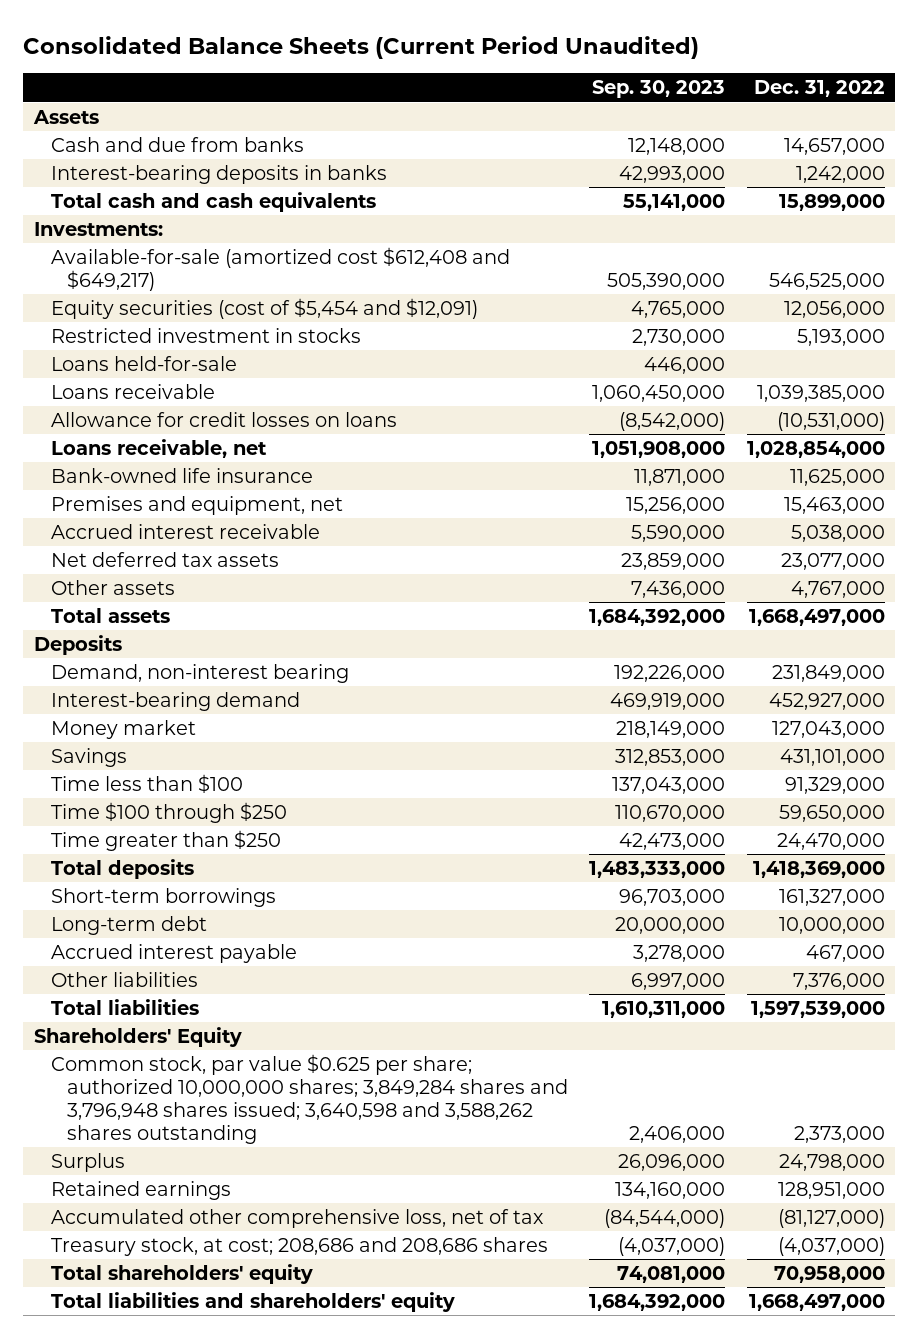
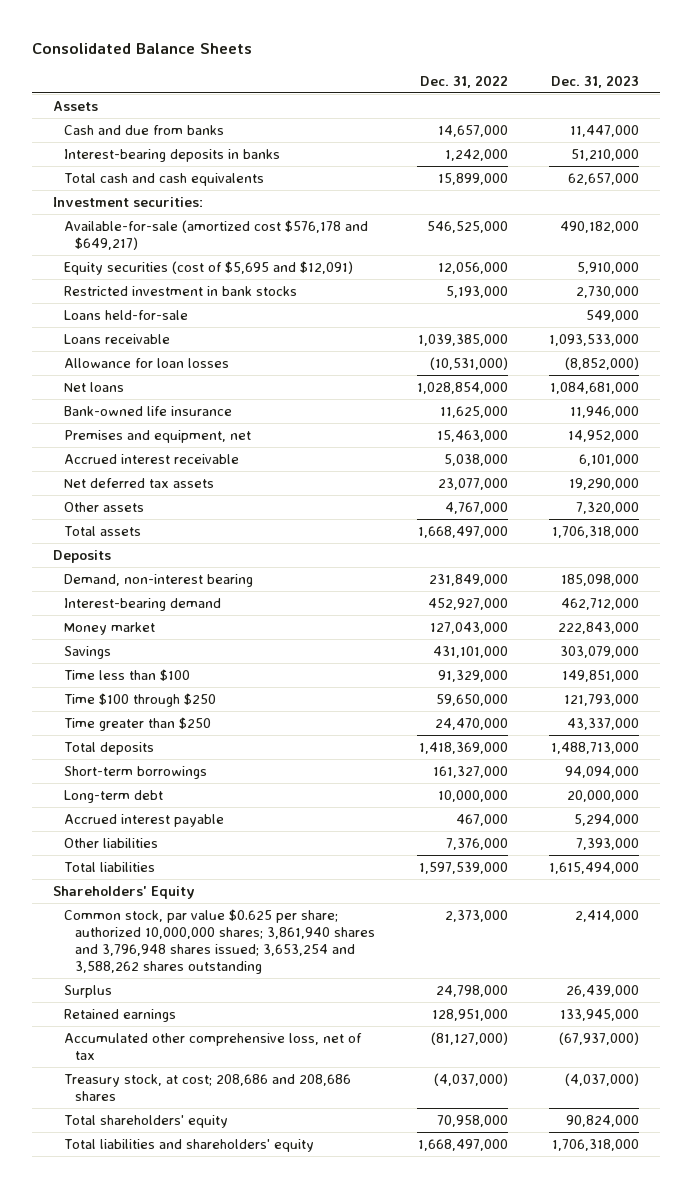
[23,35,700,59] Consolidated Balance Sheets (Current Period Unaudited) -> [31,43,252,55] Consolidated Balance Sheets
[592,80,726,99] Sep. 30, 2023 -> none
none -> [551,74,640,88] Dec. 31, 2023
[33,221,163,236] Investments: -> [52,197,203,208] Investment securities:
[50,246,510,291] Available-for-sale (amortized cost $612,408 and $649,217) -> [63,220,368,251] Available-for-sale (amortized cost $576,178 and $649,217)
[50,297,478,319] Equity securities (cost of $5,454 and $12,091) -> [63,261,353,276] Equity securities (cost of $5,695 and $12,091)
[50,327,361,343] Restricted investment in stocks -> [63,286,297,297] Restricted investment in bank stocks
[50,411,397,427] Allowance for credit losses on loans -> [63,358,229,369] Allowance for loan losses
[50,438,267,458] Loans receivable, net -> [63,382,124,393] Net loans
[50,1053,569,1144] Common stock, par value $0.625 per share; authorized 10,000,000 shares; 3,849,284 shares and 3,796,948 shares issued; 3,640,598 and 3,588,262 shares outstanding -> [63,909,376,975] Common stock, par value $0.625 per share; authorized 10,000,000 shares; 3,861,940 shares and 3,796,948 shares issued; 3,653,254 and 3,588,262 shares outstanding

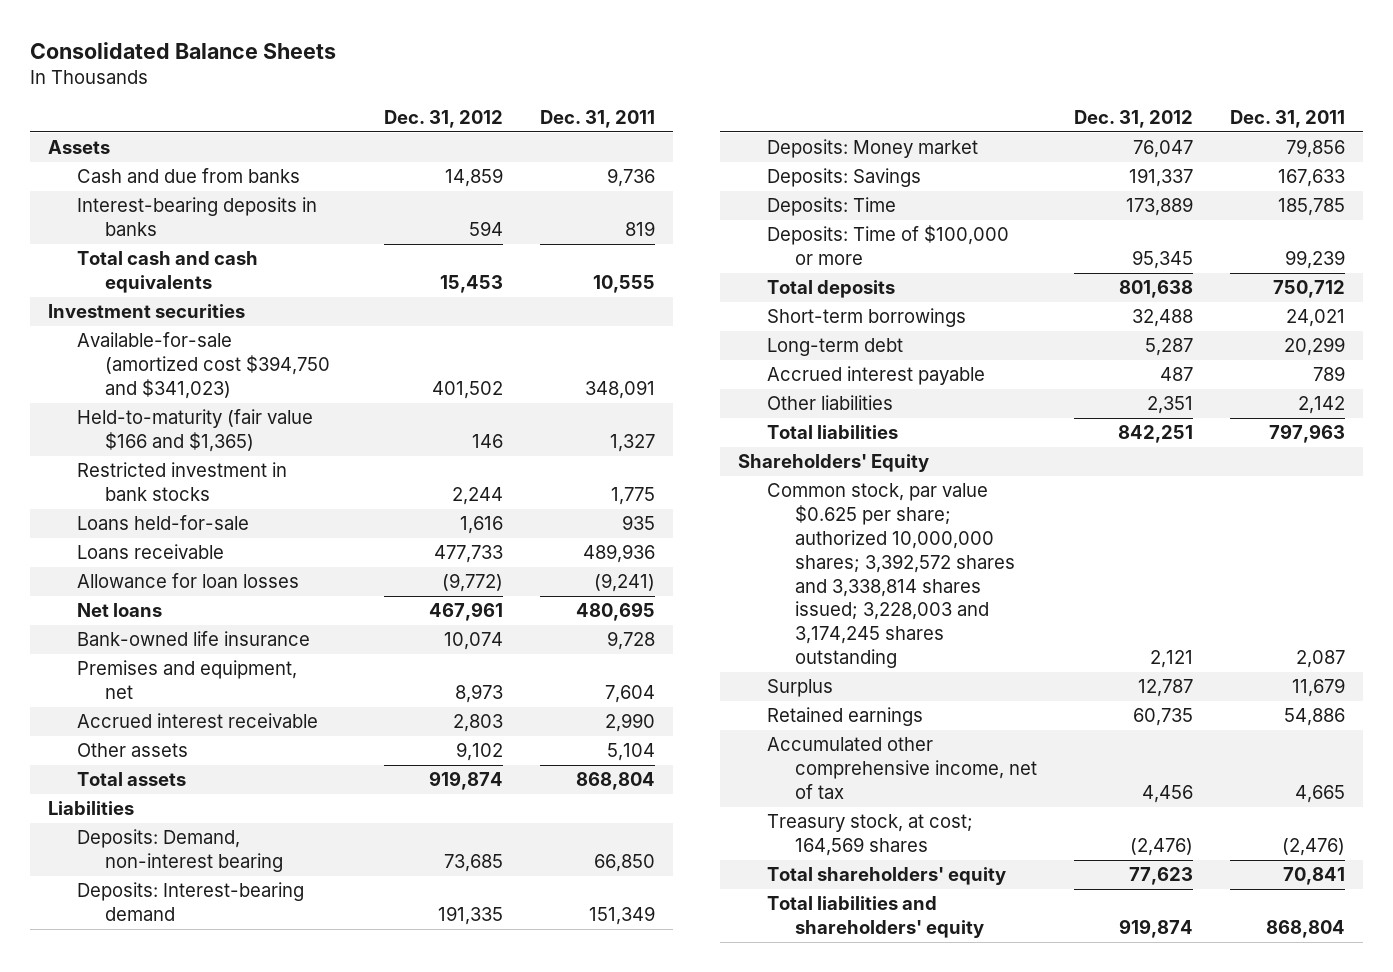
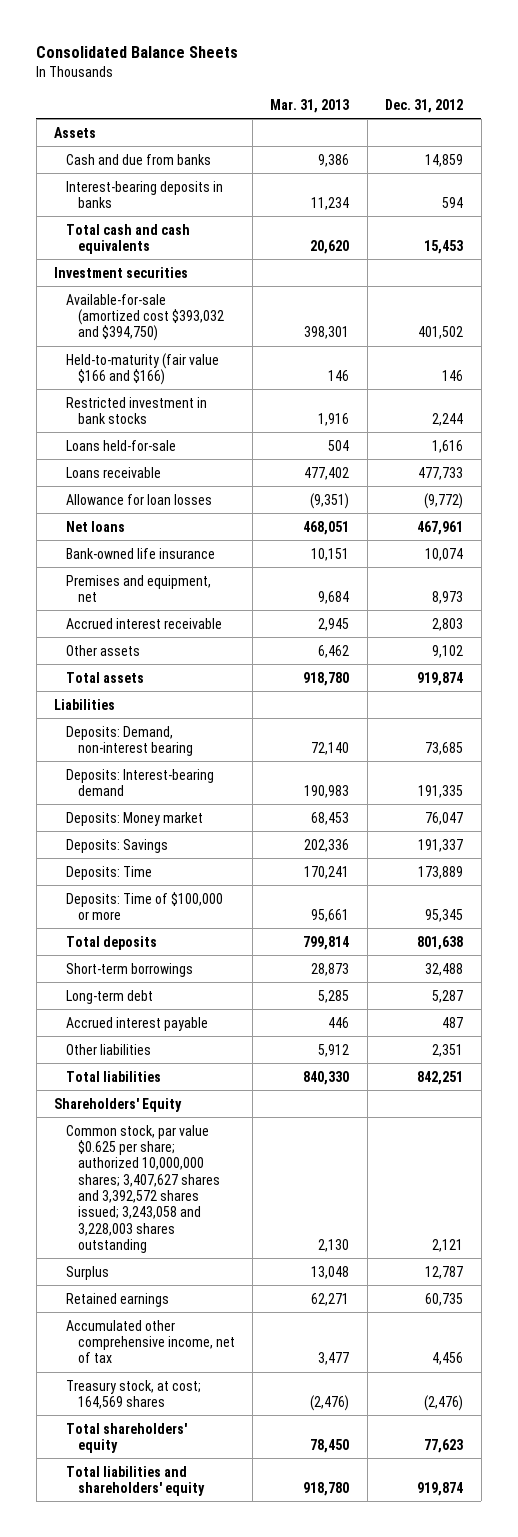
[539,110,655,129] Dec. 31, 2011 -> none
none -> [270,98,350,113] Mar. 31, 2013
[76,332,331,399] Available-for-sale (amortized cost $394,750 and $341,023) -> [66,293,224,342] Available-for-sale (amortized cost $393,032 and $394,750)
[76,409,313,453] Held-to-maturity (fair value $166 and $1,365) -> [66,352,220,385] Held-to-maturity (fair value $166 and $166)
[766,483,1016,668] Common stock, par value $0.625 per share; authorized 10,000,000 shares; 3,392,572 shares and 3,338,814 shares issued; 3,228,003 and 3,174,245 shares outstanding -> [66,1124,220,1253] Common stock, par value $0.625 per share; authorized 10,000,000 shares; 3,407,627 shares and 3,392,572 shares issued; 3,243,058 and 3,228,003 shares outstanding

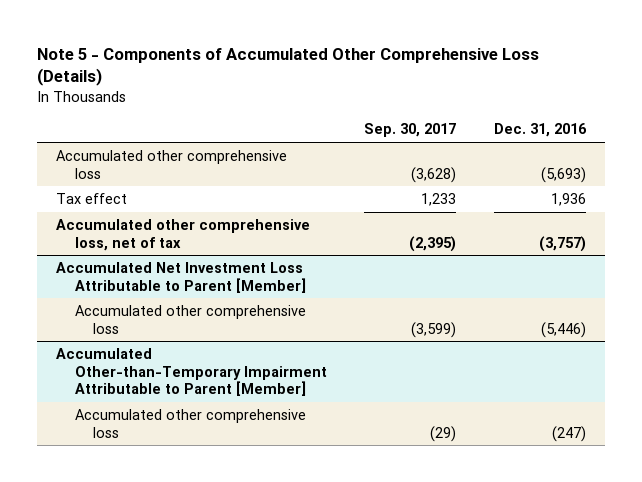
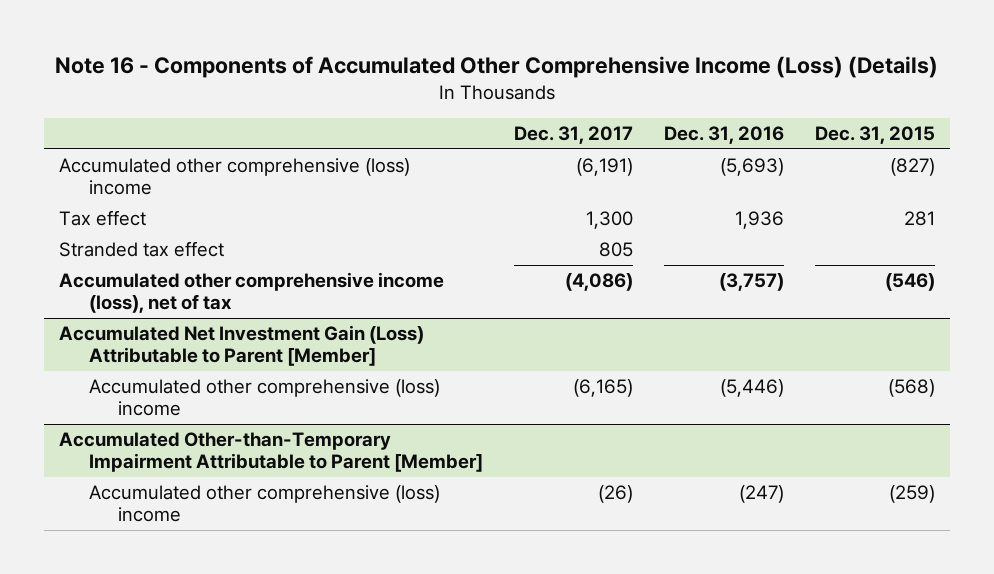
[37,47,540,87] Note 5 - Components of Accumulated Other Comprehensive Loss (Details) -> [54,55,938,78] Note 16 - Components of Accumulated Other Comprehensive Income (Loss) (Details)
[364,123,457,138] Sep. 30, 2017 -> none
none -> [513,125,633,144] Dec. 31, 2017
none -> [814,125,935,144] Dec. 31, 2015
[56,150,288,179] Accumulated other comprehensive loss -> [59,158,411,196] Accumulated other comprehensive (loss) income
none -> [59,241,225,258] Stranded tax effect
[56,219,311,251] Accumulated other comprehensive loss, net of tax -> [59,272,445,314] Accumulated other comprehensive income (loss), net of tax
[56,262,306,293] Accumulated Net Investment Loss Attributable to Parent [Member] -> [59,325,425,367] Accumulated Net Investment Gain (Loss) Attributable to Parent [Member]
[74,305,306,334] Accumulated other comprehensive loss -> [88,379,440,417] Accumulated other comprehensive (loss) income
[74,409,306,438] Accumulated other comprehensive loss -> [88,485,440,523] Accumulated other comprehensive (loss) income

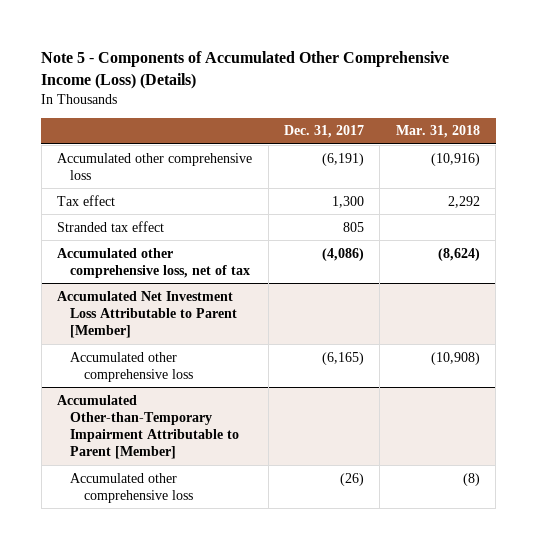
[54,55,938,78] Note 16 - Components of Accumulated Other Comprehensive Income (Loss) (Details) -> [41,51,450,89] Note 5 - Components of Accumulated Other Comprehensive Income (Loss) (Details)
[663,125,784,144] Dec. 31, 2016 -> none
[814,125,935,144] Dec. 31, 2015 -> none
none -> [395,125,480,139] Mar. 31, 2018
[59,158,411,196] Accumulated other comprehensive (loss) income -> [57,152,253,180] Accumulated other comprehensive loss
[59,272,445,314] Accumulated other comprehensive income (loss), net of tax -> [57,247,251,278] Accumulated other comprehensive loss, net of tax
[59,325,425,367] Accumulated Net Investment Gain (Loss) Attributable to Parent [Member] -> [57,290,238,339] Accumulated Net Investment Loss Attributable to Parent [Member]
[88,379,440,417] Accumulated other comprehensive (loss) income -> [70,351,193,382] Accumulated other comprehensive loss
[88,485,440,523] Accumulated other comprehensive (loss) income -> [70,472,193,503] Accumulated other comprehensive loss

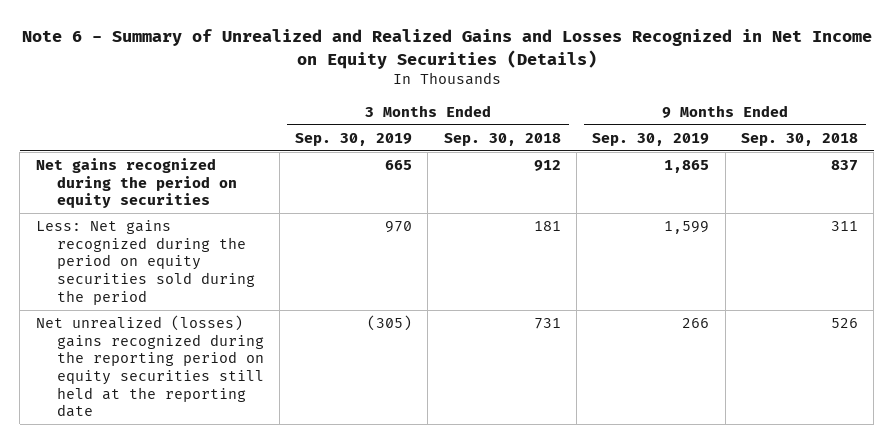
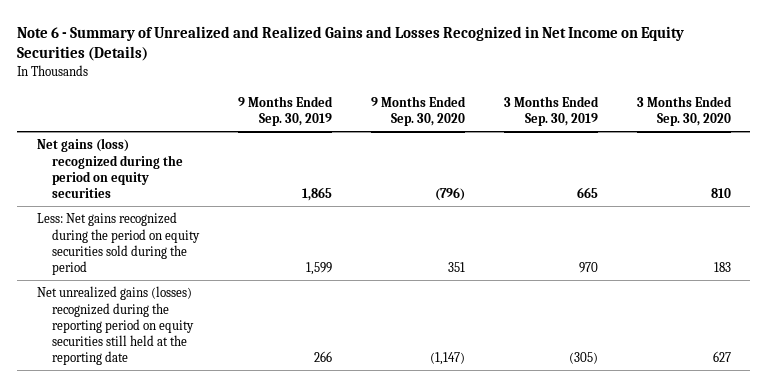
[443,132,561,146] Sep. 30, 2018 -> none
[740,132,858,146] Sep. 30, 2018 -> none
none -> [370,95,466,126] 9 Months Ended Sep. 30, 2020
none -> [636,95,732,126] 3 Months Ended Sep. 30, 2020
[35,158,237,209] Net gains recognized during the period on equity securities -> [36,138,183,198] Net gains (loss) recognized during the period on equity securities
[35,315,264,418] Net unrealized (losses) gains recognized during the reporting period on equity securities still held at the reporting date -> [36,286,194,366] Net unrealized gains (losses) recognized during the reporting period on equity securities still held at the reporting date

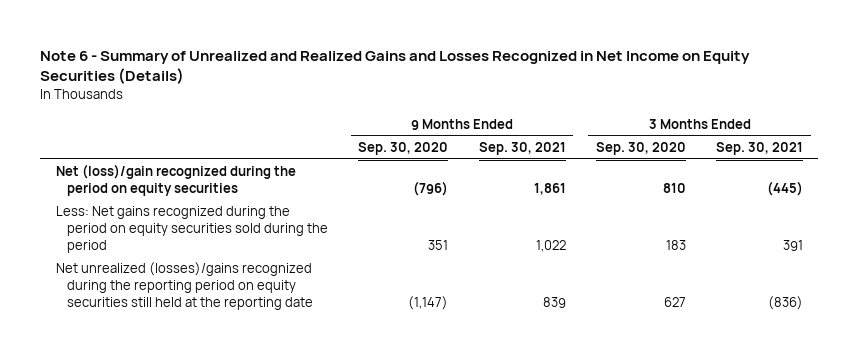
[237,95,333,126] 9 Months Ended Sep. 30, 2019 -> none
[503,95,599,126] 3 Months Ended Sep. 30, 2019 -> none
none -> [478,142,566,156] Sep. 30, 2021
none -> [716,142,804,156] Sep. 30, 2021
[36,138,183,198] Net gains (loss) recognized during the period on equity securities -> [55,164,296,197] Net (loss)/gain recognized during the period on equity securities
[36,286,194,366] Net unrealized gains (losses) recognized during the reporting period on equity securities still held at the reporting date -> [55,262,313,311] Net unrealized (losses)/gains recognized during the reporting period on equity securities still held at the reporting date

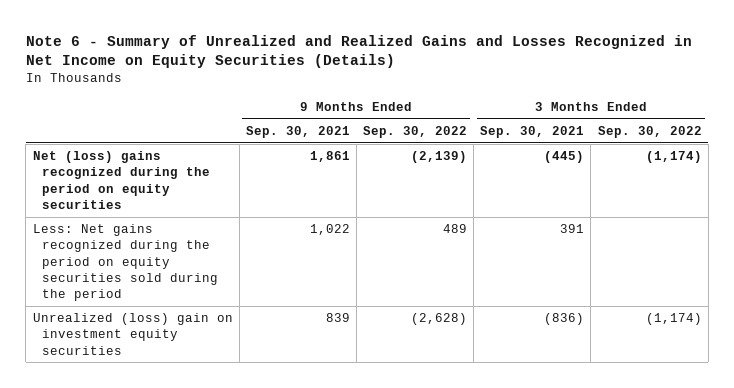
[358,142,449,156] Sep. 30, 2020 -> none
[595,142,686,156] Sep. 30, 2020 -> none
none -> [363,126,468,139] Sep. 30, 2022
none -> [597,126,702,139] Sep. 30, 2022
[55,164,296,197] Net (loss)/gain recognized during the period on equity securities -> [32,151,210,209] Net (loss) gains recognized during the period on equity securities
[55,262,313,311] Net unrealized (losses)/gains recognized during the reporting period on equity securities still held at the reporting date -> [32,313,233,355] Unrealized (loss) gain on investment equity securities

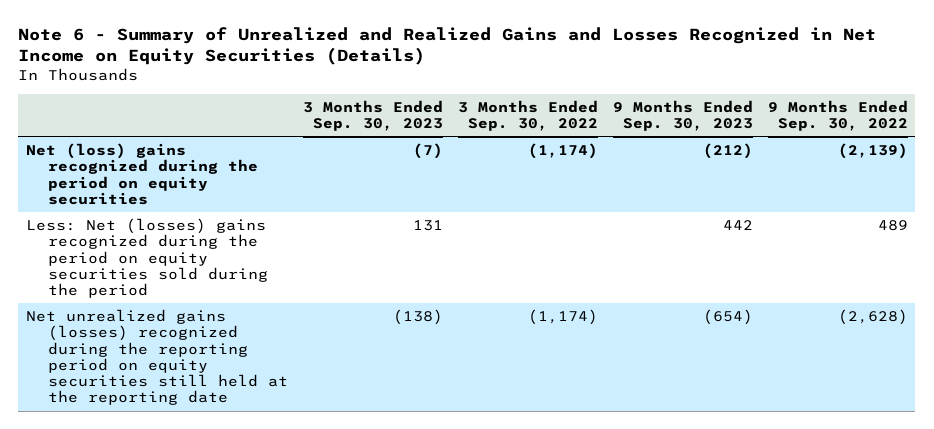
[245,126,350,139] Sep. 30, 2021 -> none
[480,126,585,139] Sep. 30, 2021 -> none
none -> [302,99,443,131] 3 Months Ended Sep. 30, 2023
none -> [612,99,753,131] 9 Months Ended Sep. 30, 2023
[32,224,218,302] Less: Net gains recognized during the period on equity securities sold during the period -> [25,218,268,299] Less: Net (losses) gains recognized during the period on equity securities sold during the period
[32,313,233,355] Unrealized (loss) gain on investment equity securities -> [25,309,288,406] Net unrealized gains (losses) recognized during the reporting period on equity securities still held at the reporting date

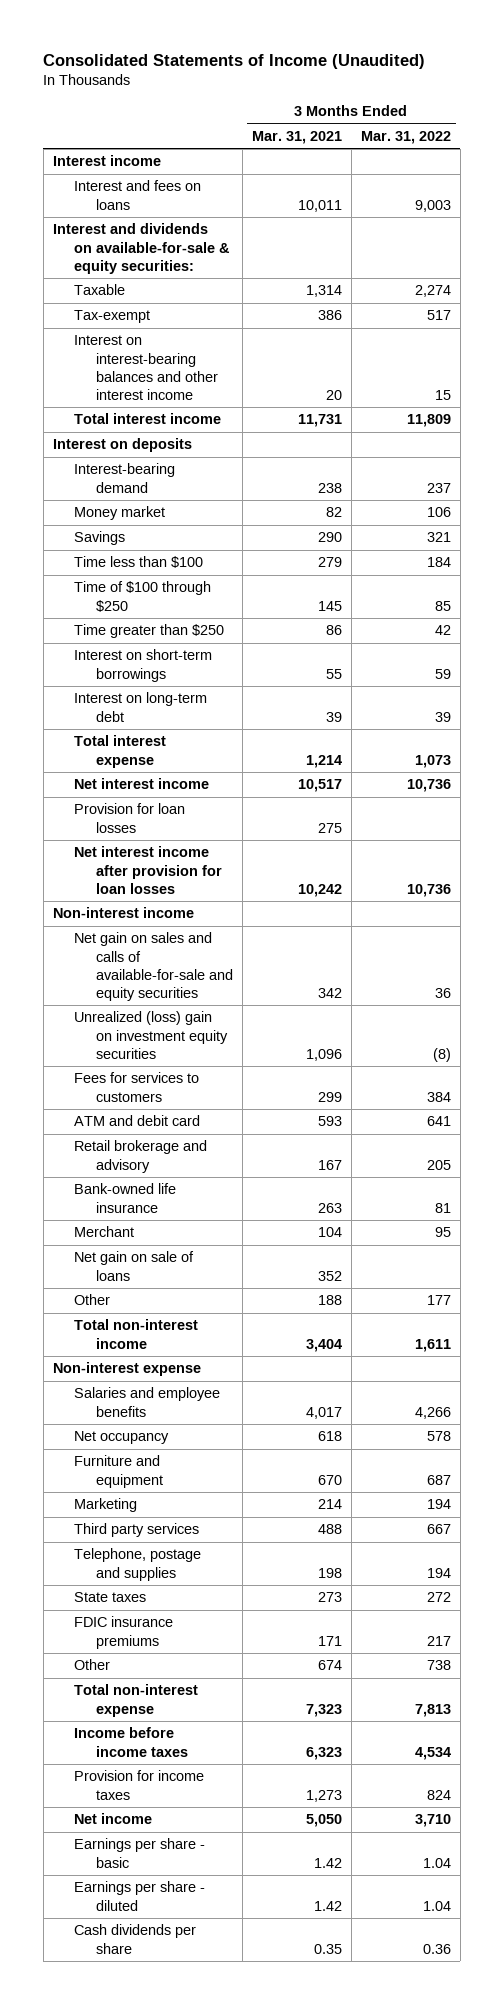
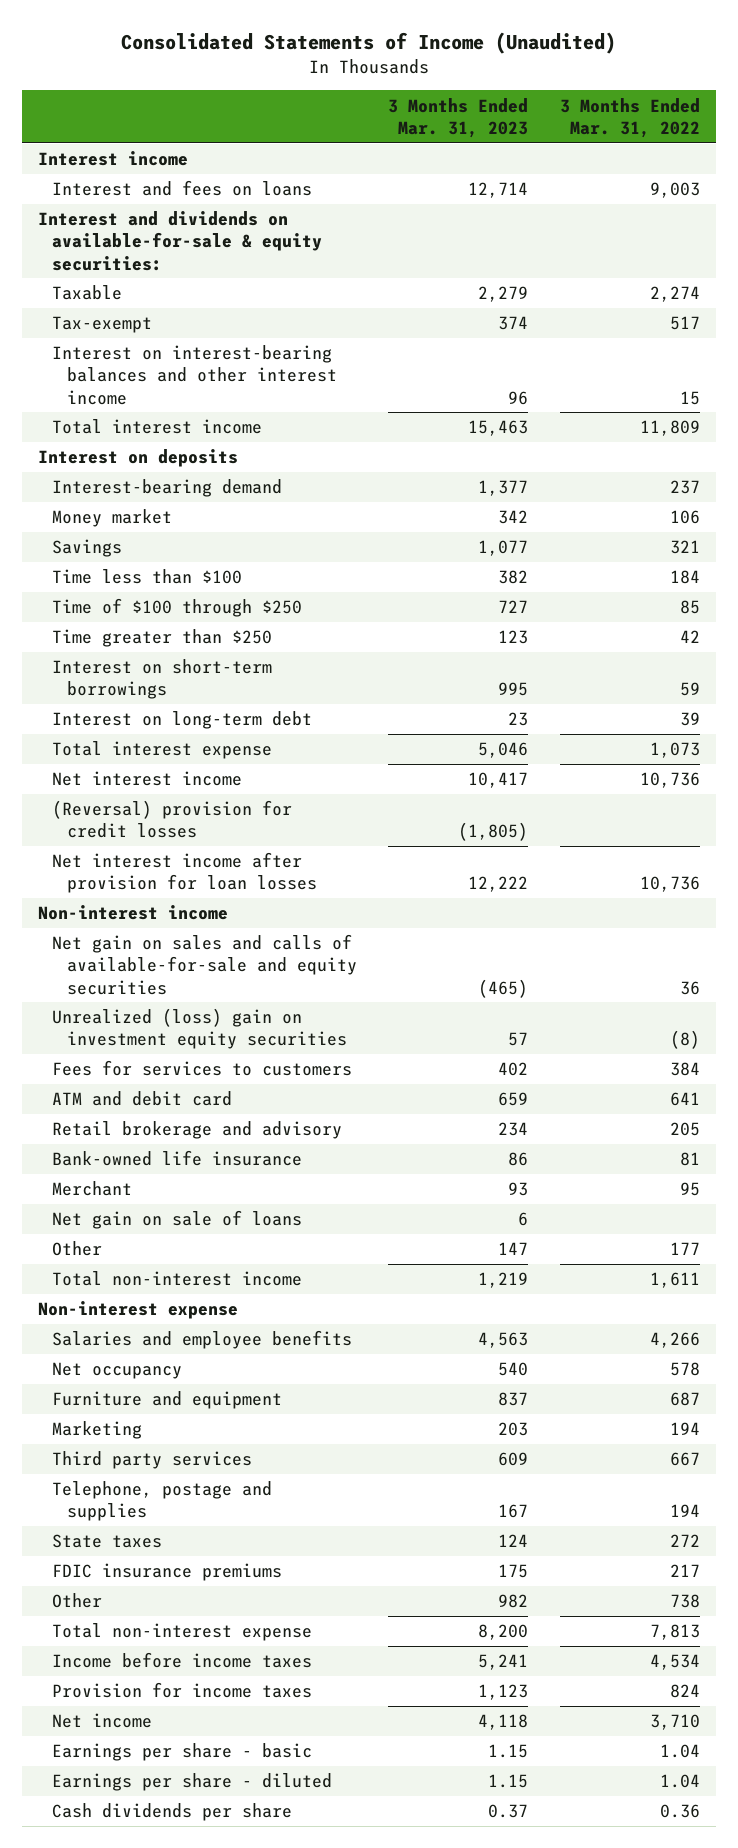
[251,130,342,144] Mar. 31, 2021 -> none
none -> [388,97,529,138] 3 Months Ended Mar. 31, 2023
[74,803,186,833] Provision for loan losses -> [52,800,293,839] (Reversal) provision for credit losses

